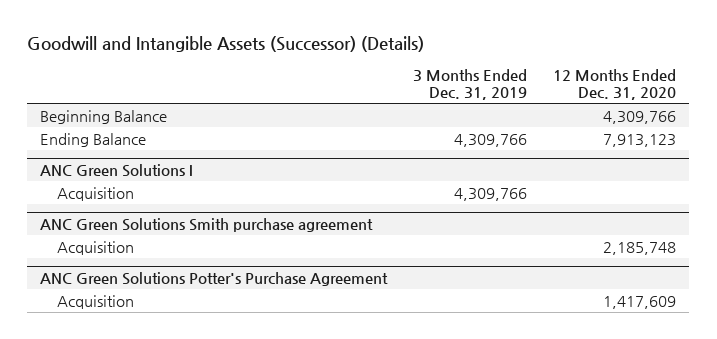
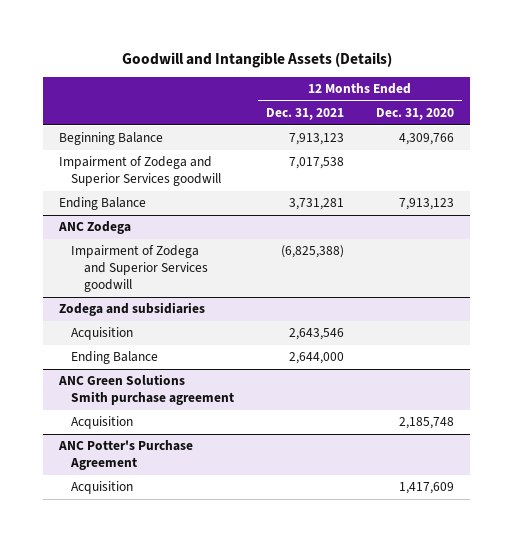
[27,36,425,53] Goodwill and Intangible Assets (Successor) (Details) -> [121,51,392,68] Goodwill and Intangible Assets (Details)
[413,69,528,100] 3 Months Ended Dec. 31, 2019 -> none
none -> [266,108,345,121] Dec. 31, 2021
none -> [58,156,222,187] Impairment of Zodega and Superior Services goodwill
[40,163,194,177] ANC Green Solutions I -> none
[57,186,135,201] Acquisition -> none
none -> [57,221,131,235] ANC Zodega
none -> [71,245,208,293] Impairment of Zodega and Superior Services goodwill
none -> [58,302,205,317] Zodega and subsidiaries
none -> [71,327,134,341] Acquisition
none -> [71,351,159,365] Ending Balance
[40,271,389,286] ANC Green Solutions Potter's Purchase Agreement -> [57,440,193,471] ANC Potter's Purchase Agreement

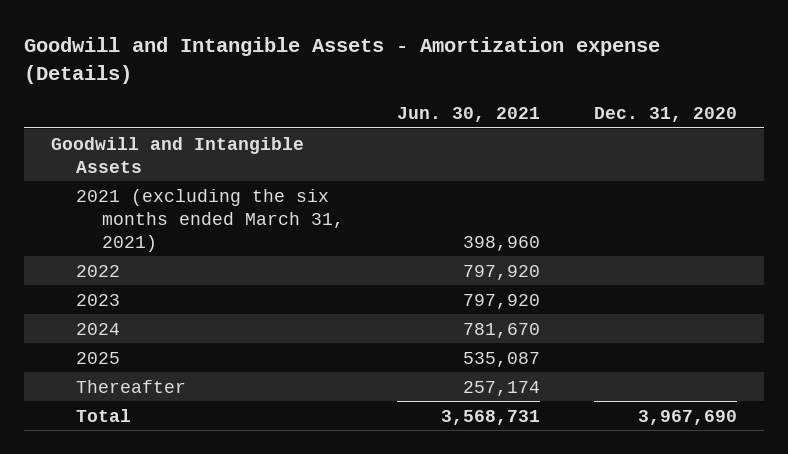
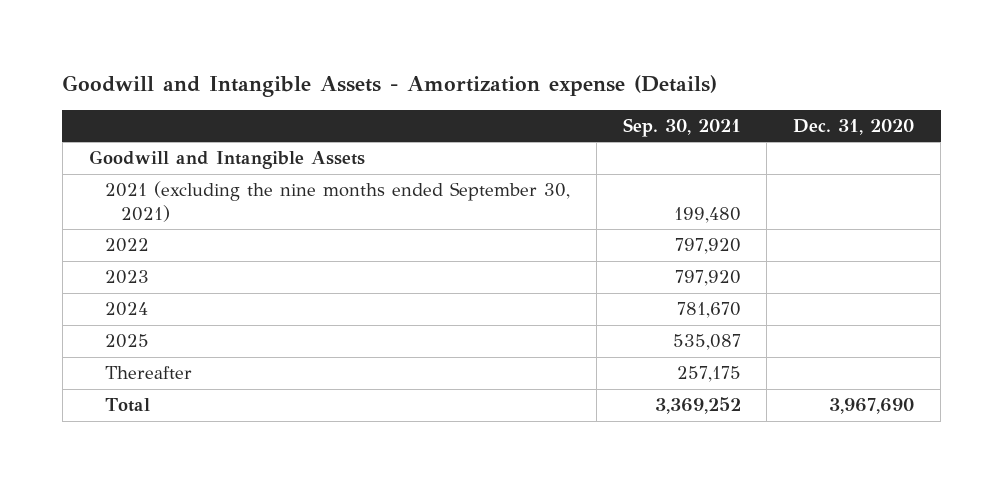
[397,107,541,123] Jun. 30, 2021 -> none
none -> [622,117,741,137] Sep. 30, 2021
[76,188,344,252] 2021 (excluding the six months ended March 31, 2021) -> [104,181,570,222] 2021 (excluding the nine months ended September 30, 2021)

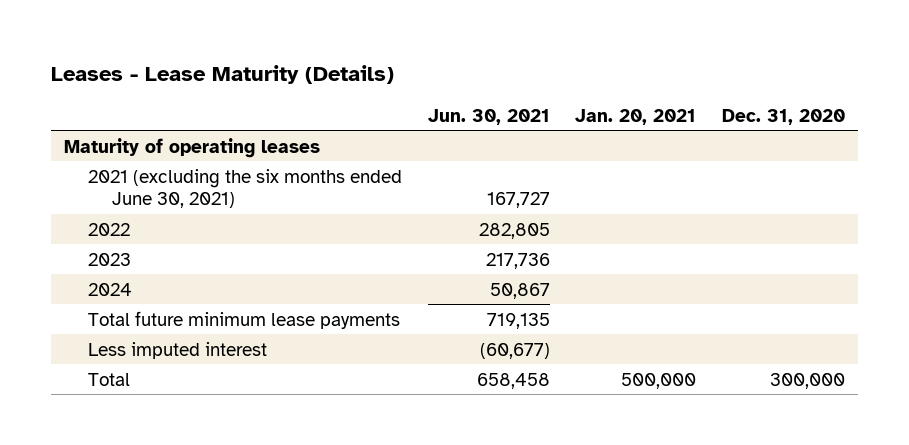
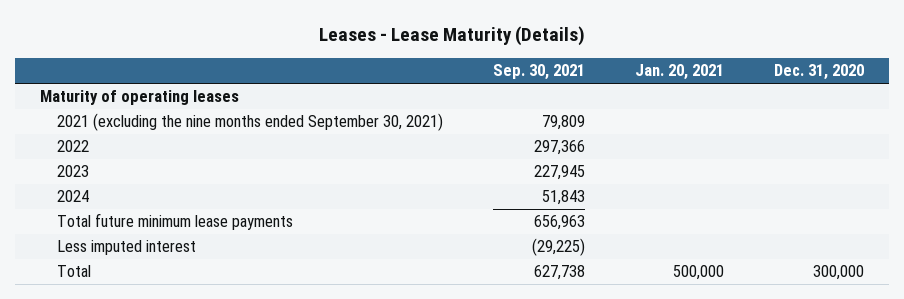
[427,108,550,125] Jun. 30, 2021 -> none
none -> [492,64,585,81] Sep. 30, 2021
[88,168,403,209] 2021 (excluding the six months ended June 30, 2021) -> [56,113,443,132] 2021 (excluding the nine months ended September 30, 2021)

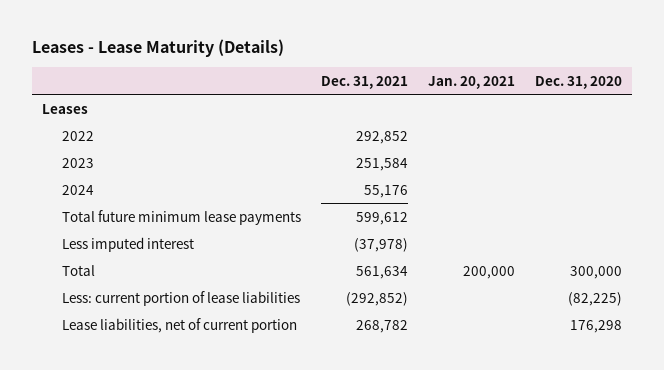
[492,64,585,81] Sep. 30, 2021 -> none
none -> [320,75,408,89] Dec. 31, 2021
[40,90,240,106] Maturity of operating leases -> none
[56,113,443,132] 2021 (excluding the nine months ended September 30, 2021) -> none
none -> [41,103,88,114] Leases
[672,265,724,281] 500,000 -> [462,265,515,279] 200,000
none -> [61,290,300,306] Less: current portion of lease liabilities
none -> [61,317,297,333] Lease liabilities, net of current portion

